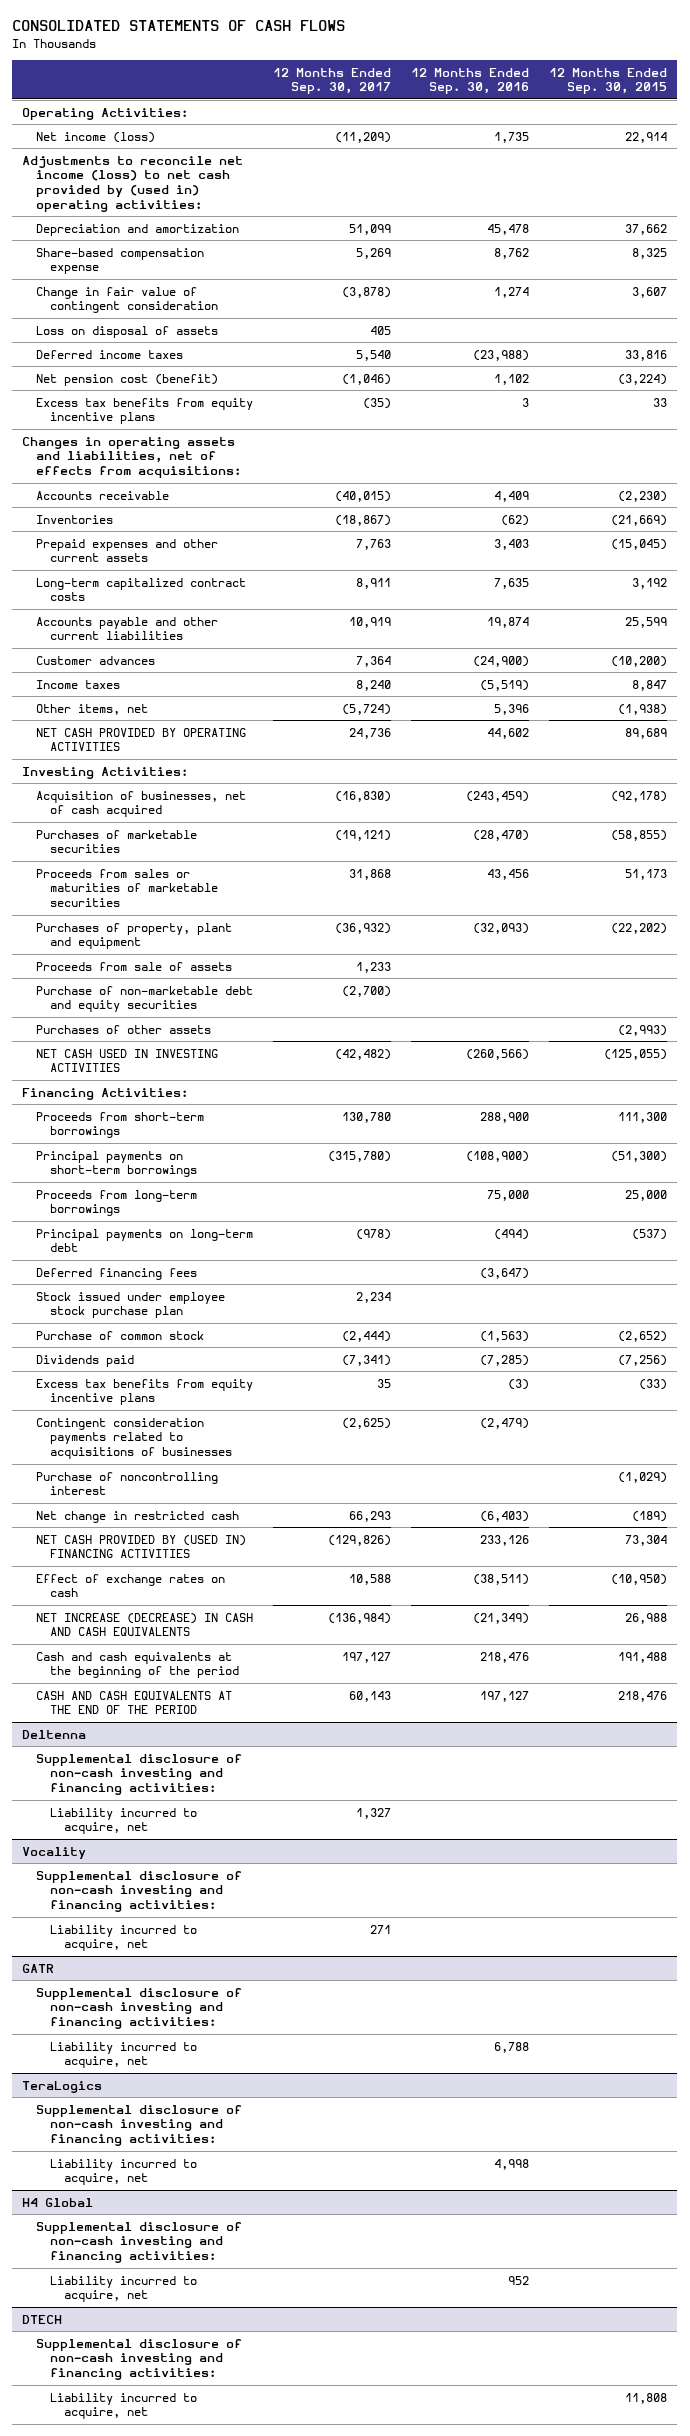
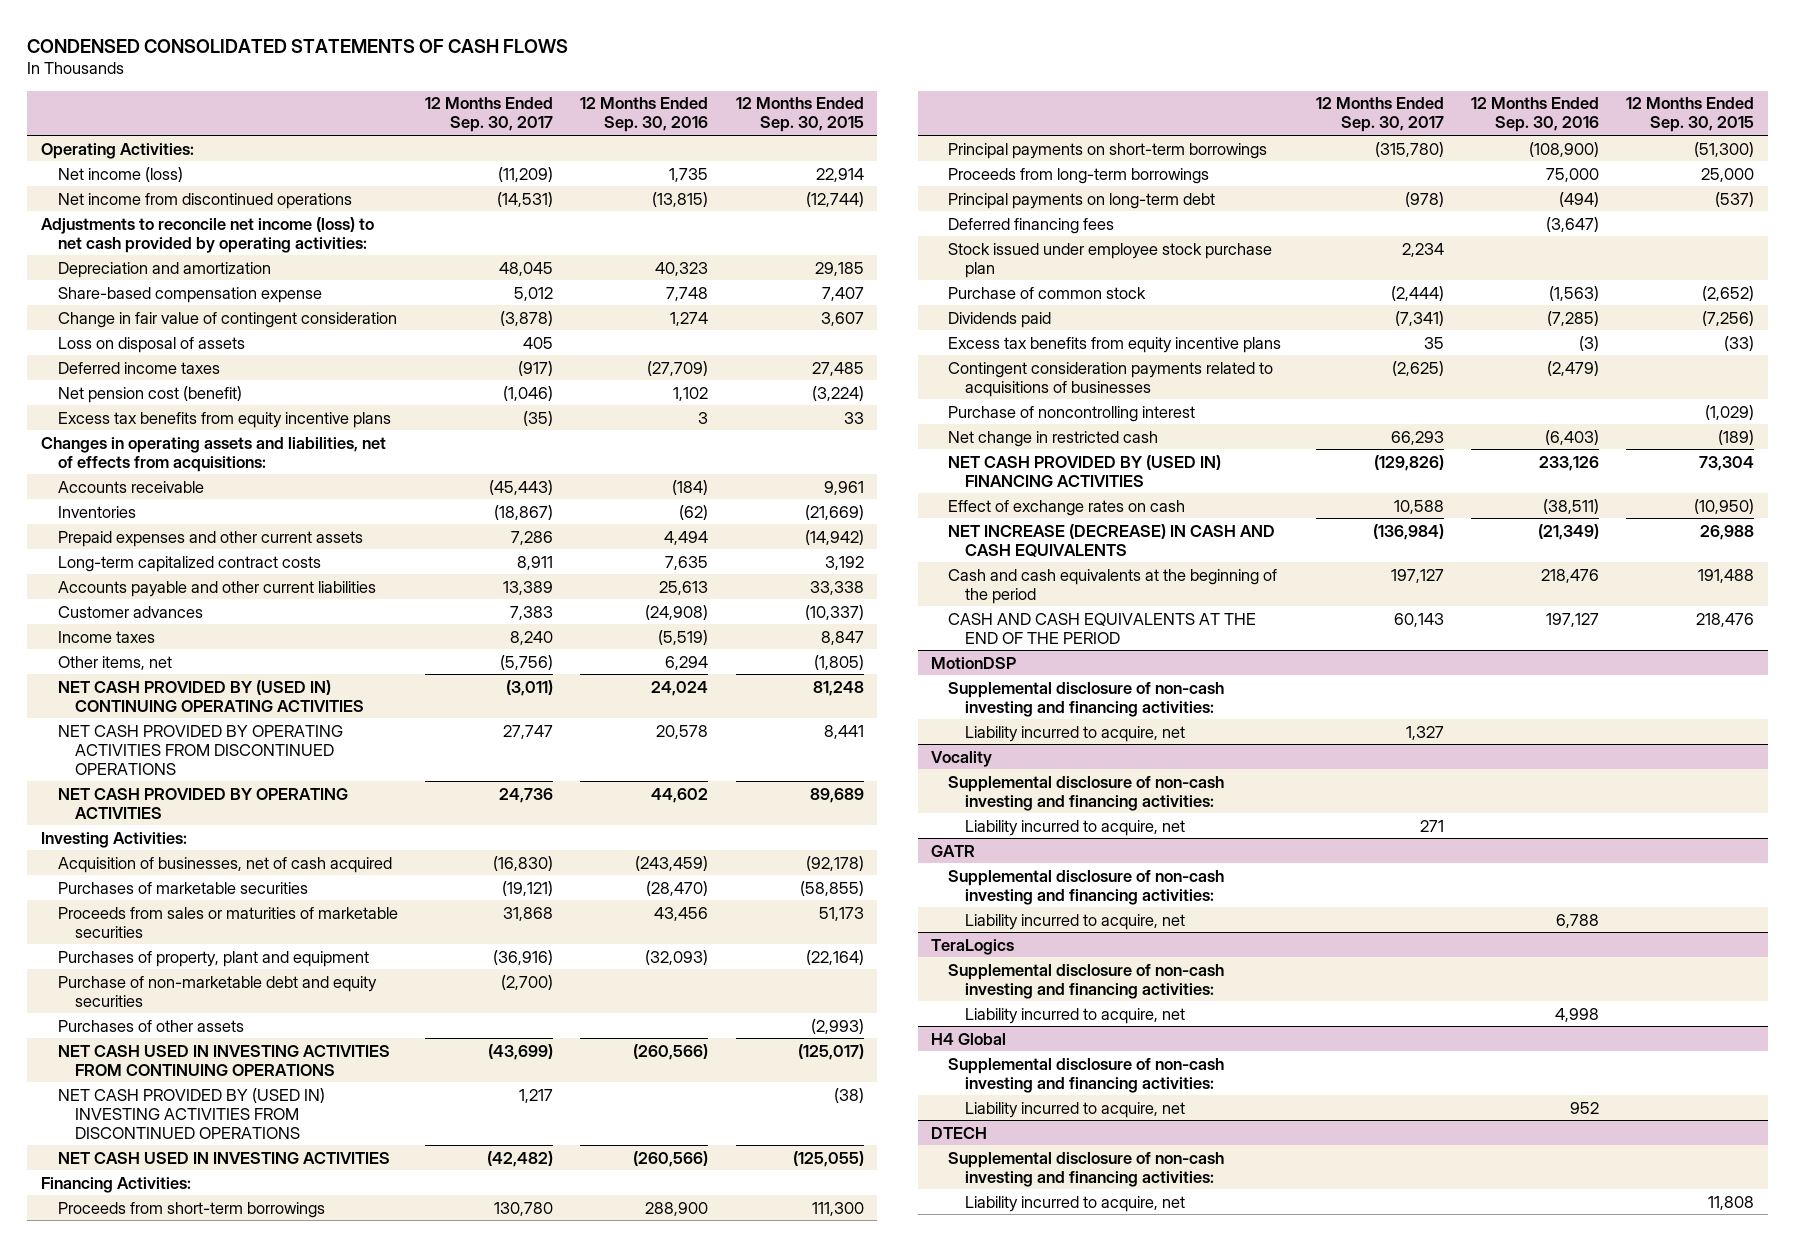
[12,20,346,32] CONSOLIDATED STATEMENTS OF CASH FLOWS -> [27,38,569,53] CONDENSED CONSOLIDATED STATEMENTS OF CASH FLOWS
none -> [57,192,352,209] Net income from discontinued operations
[22,155,244,212] Adjustments to reconcile net income (loss) to net cash provided by (used in) operating activities: -> [40,216,374,253] Adjustments to reconcile net income (loss) to net cash provided by operating activities:
[349,223,392,235] 51,099 -> [499,261,554,276] 48,045
[487,223,530,235] 45,478 -> [655,261,709,276] 40,323
[625,223,668,235] 37,662 -> [814,261,864,276] 29,185
[356,247,392,259] 5,269 -> [514,286,554,301] 5,012
[494,247,530,259] 8,762 -> [666,286,709,301] 7,748
[632,247,668,259] 8,325 -> [821,286,864,301] 7,407
[356,349,392,361] 5,540 -> [518,360,554,376] (917)
[473,349,530,361] (23,988) -> [647,360,709,376] (27,709)
[625,349,668,361] 33,816 -> [811,361,864,376] 27,485
[335,490,392,502] (40,015) -> [489,479,554,495] (45,443)
[494,490,530,502] 4,409 -> [672,479,709,495] (184)
[618,490,668,502] (2,230) -> [823,480,864,495] 9,961
[356,538,392,550] 7,763 -> [511,530,554,545] 7,286
[494,538,530,550] 3,403 -> [664,530,709,545] 4,494
[611,538,668,550] (15,045) -> [804,529,864,545] (14,942)
[349,616,392,628] 10,919 -> [503,580,554,595] 13,389
[487,616,530,628] 19,874 -> [659,580,709,595] 25,613
[625,616,668,628] 25,599 -> [809,580,864,595] 33,338
[356,655,392,667] 7,364 -> [510,605,554,620] 7,383
[473,655,530,667] (24,900) -> [645,604,709,620] (24,908)
[611,655,668,667] (10,200) -> [804,604,864,620] (10,337)
[342,703,392,715] (5,724) -> [500,654,554,670] (5,756)
[494,703,530,715] 5,396 -> [665,655,709,670] 6,294
[618,703,668,715] (1,938) -> [813,654,864,670] (1,805)
none -> [57,679,364,712] NET CASH PROVIDED BY (USED IN) CONTINUING OPERATING ACTIVITIES
none -> [57,724,343,775] NET CASH PROVIDED BY OPERATING ACTIVITIES FROM DISCONTINUED OPERATIONS
[36,961,233,971] Proceeds from sale of assets -> none
[335,922,392,934] (36,932) -> [493,949,554,965] (36,916)
[611,922,668,934] (22,202) -> [805,949,864,965] (22,164)
none -> [57,1044,390,1076] NET CASH USED IN INVESTING ACTIVITIES FROM CONTINUING OPERATIONS
none -> [57,1087,325,1139] NET CASH PROVIDED BY (USED IN) INVESTING ACTIVITIES FROM DISCONTINUED OPERATIONS
[22,1729,87,1739] Deltenna -> none
none -> [931,656,1017,669] MotionDSP

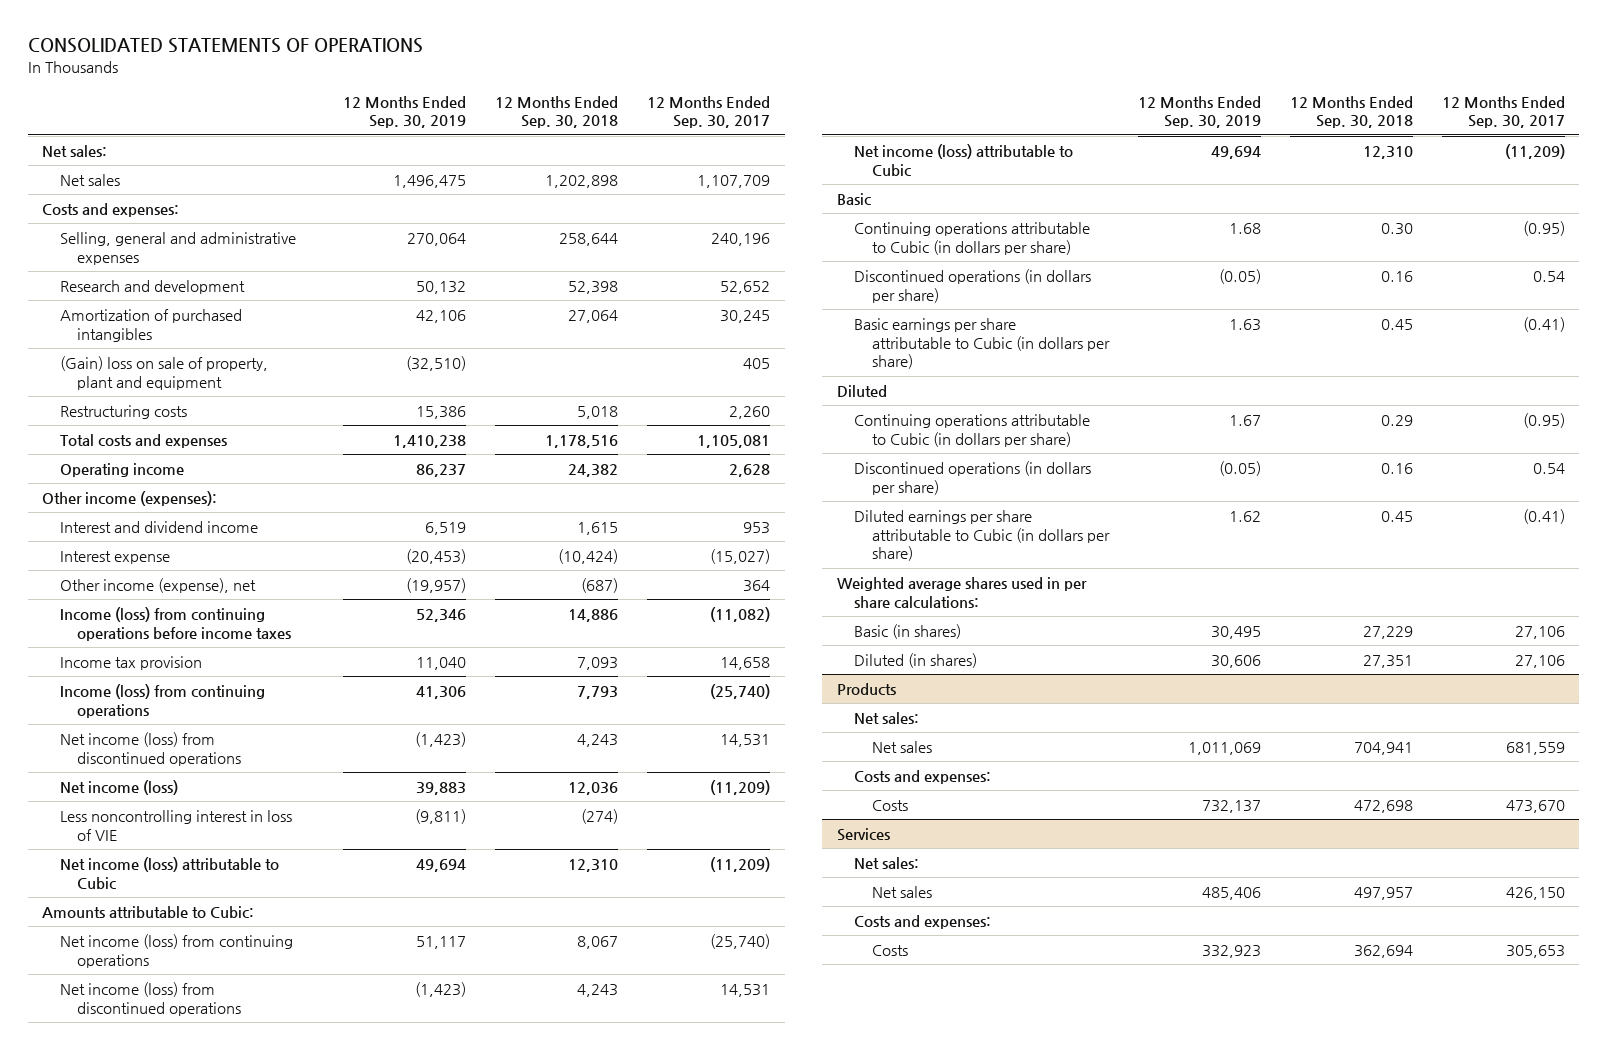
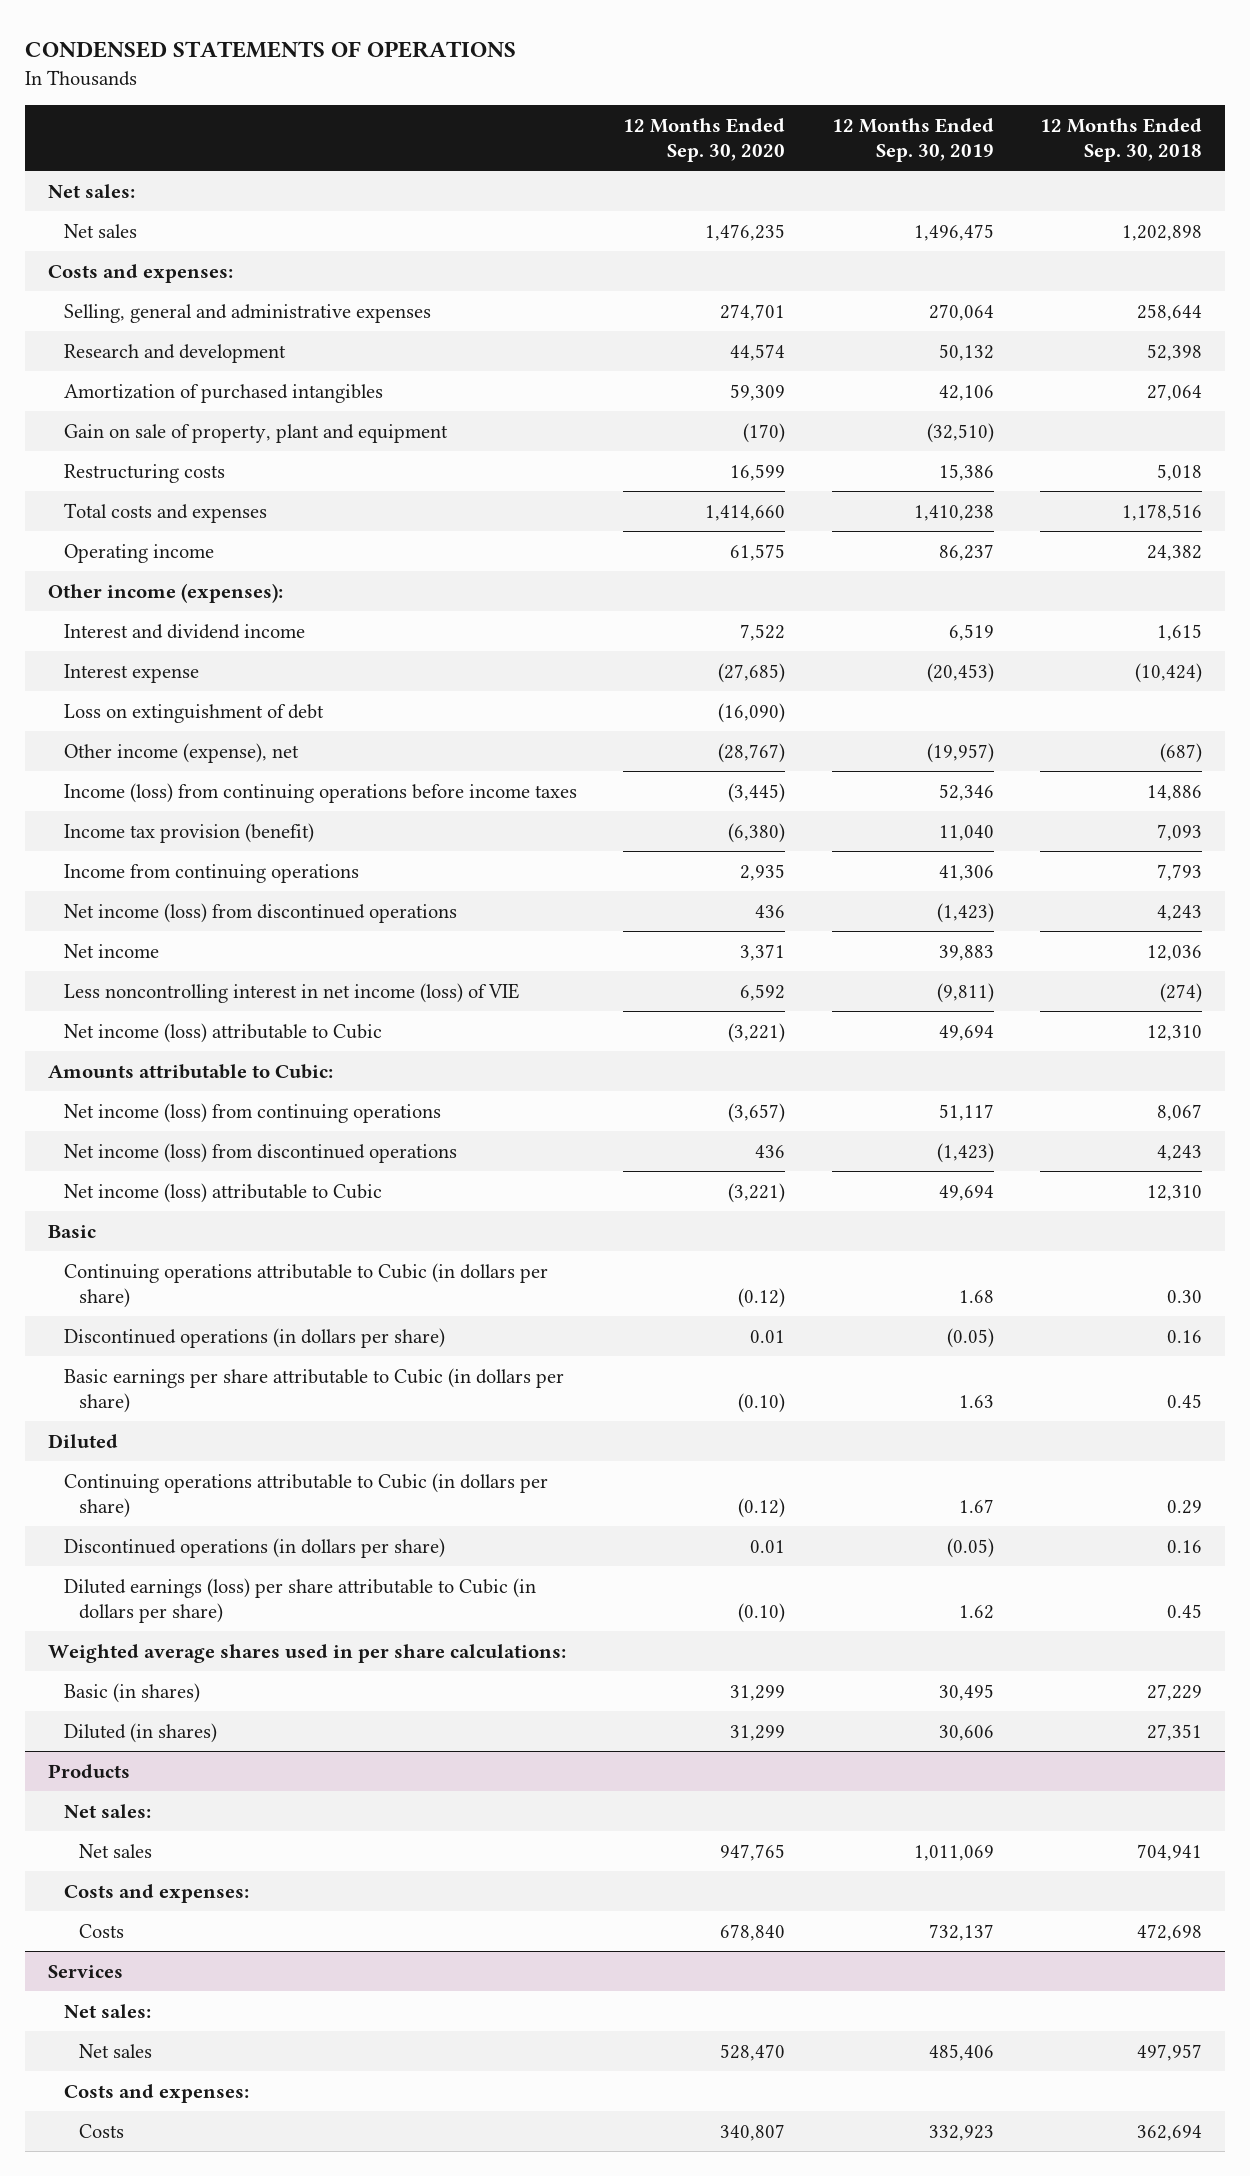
[27,38,423,54] CONSOLIDATED STATEMENTS OF OPERATIONS -> [25,41,517,59] CONDENSED STATEMENTS OF OPERATIONS
[647,95,771,129] 12 Months Ended Sep. 30, 2017 -> none
none -> [623,117,786,163] 12 Months Ended Sep. 30, 2020
[59,355,268,390] (Gain) loss on sale of property, plant and equipment -> [63,423,448,443] Gain on sale of property, plant and equipment
none -> [63,703,324,723] Loss on extinguishment of debt
[59,655,202,670] Income tax provision -> [63,822,314,843] Income tax provision (benefit)
[59,683,265,718] Income (loss) from continuing operations -> [63,863,359,883] Income from continuing operations
[59,779,178,795] Net income (loss) -> [63,943,159,958] Net income
[59,809,292,841] Less noncontrolling interest in loss of VIE -> [63,982,519,1003] Less noncontrolling interest in net income (loss) of VIE
[854,509,1110,562] Diluted earnings per share attributable to Cubic (in dollars per share) -> [63,1577,536,1623] Diluted earnings (loss) per share attributable to Cubic (in dollars per share)

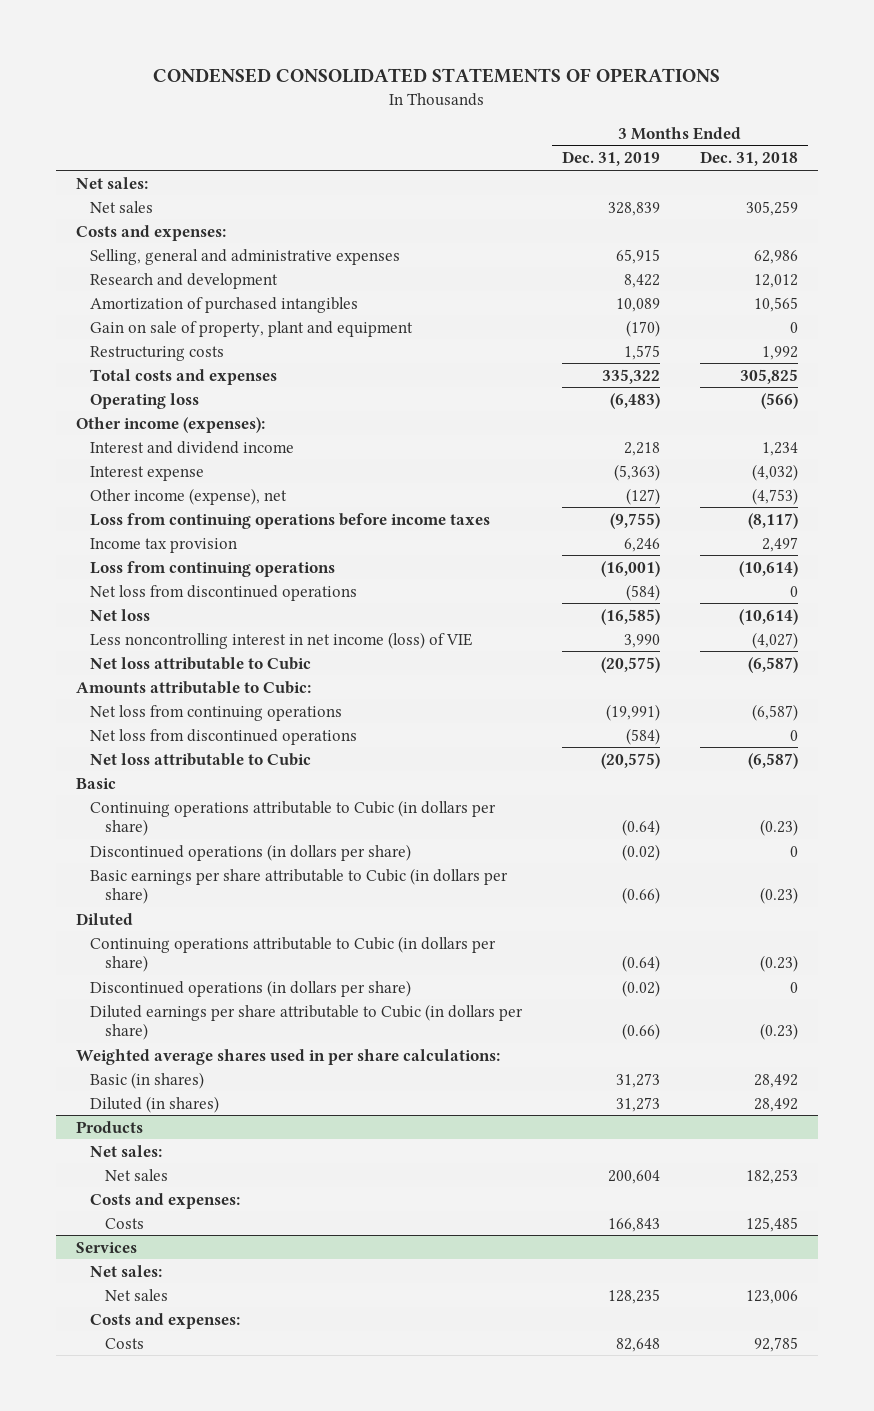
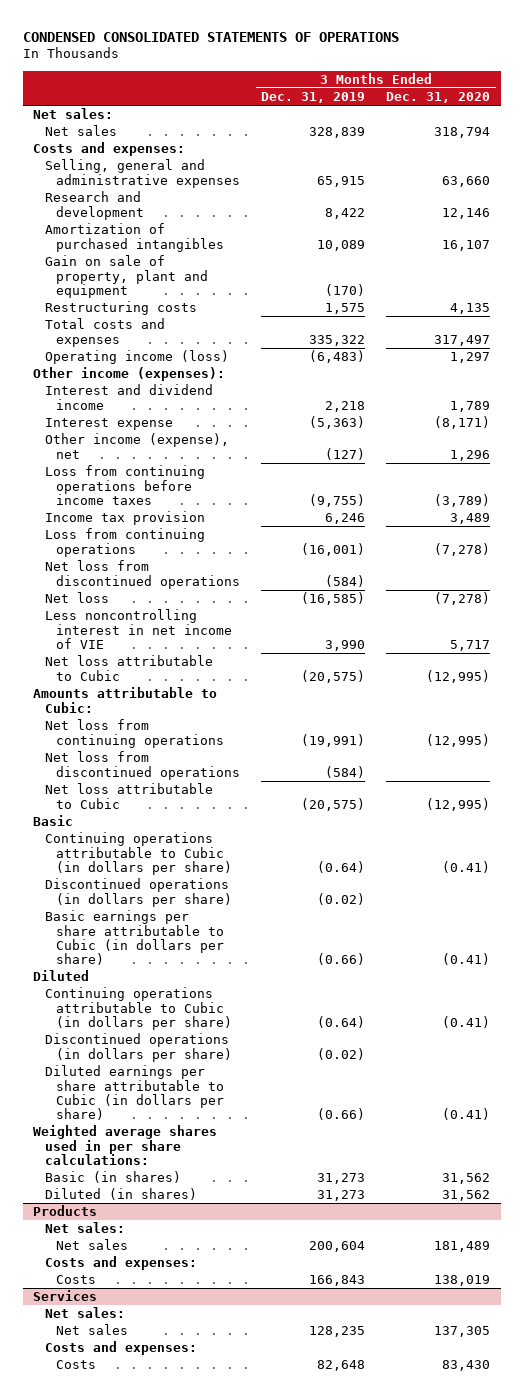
[700,151,799,167] Dec. 31, 2018 -> none
none -> [386,92,491,104] Dec. 31, 2020
[90,392,200,409] Operating loss -> [44,350,229,365] Operating income (loss)
[90,631,473,649] Less noncontrolling interest in net income (loss) of VIE -> [44,609,232,649] Less noncontrolling interest in net income of VIE

